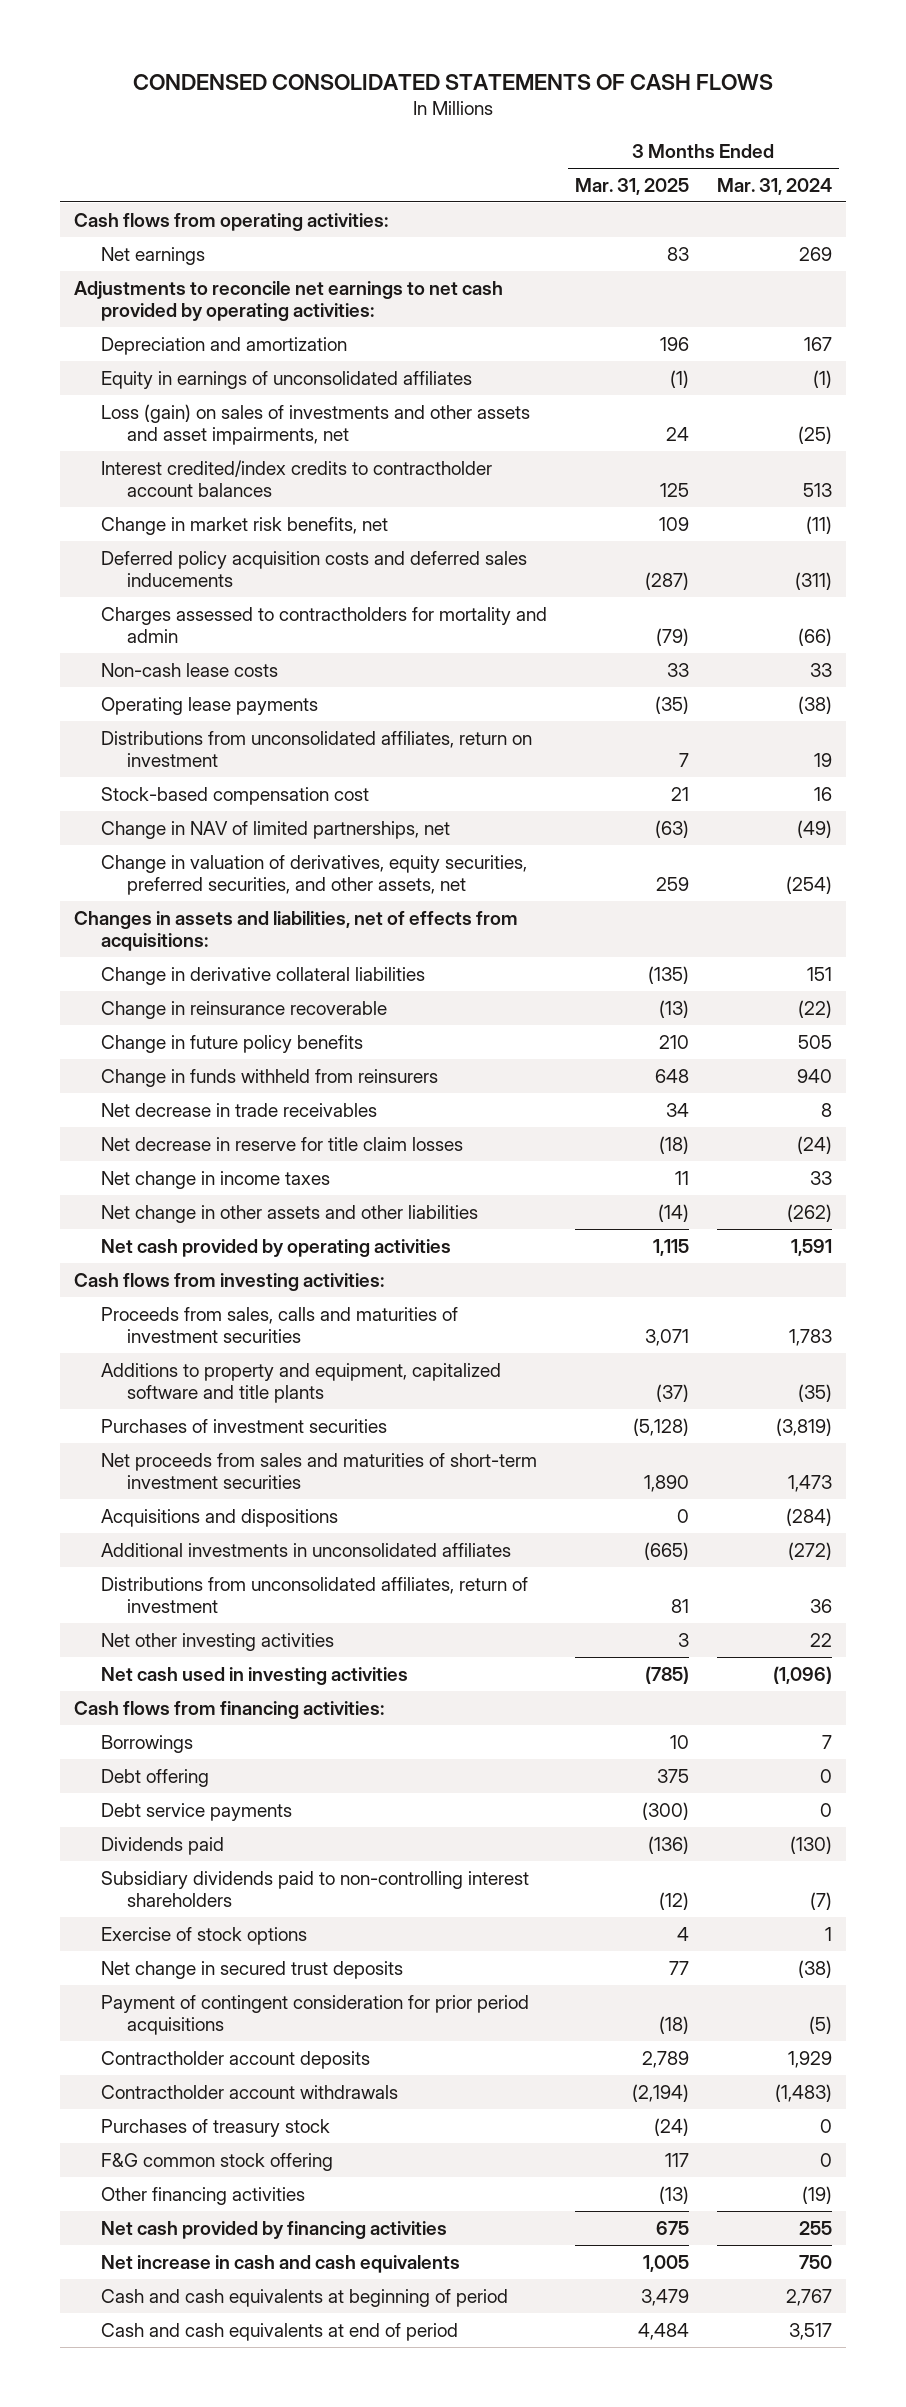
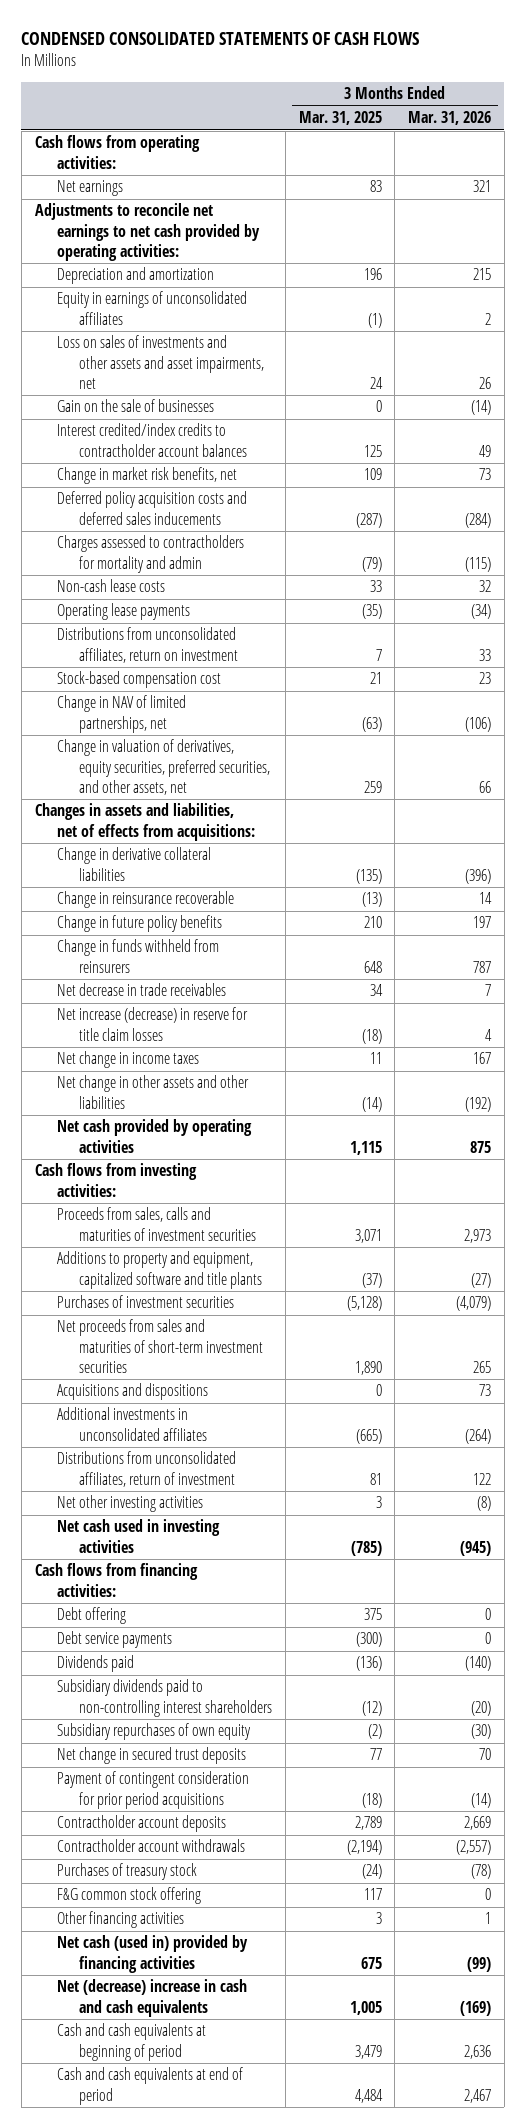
[716,177,832,195] Mar. 31, 2024 -> none
none -> [408,111,492,126] Mar. 31, 2026
[100,403,530,446] Loss (gain) on sales of investments and other assets and asset impairments, net -> [56,335,265,389] Loss on sales of investments and other assets and asset impairments, net
none -> [56,399,214,413] Gain on the sale of businesses
[100,1136,463,1151] Net decrease in reserve for title claim losses -> [56,1007,248,1041] Net increase (decrease) in reserve for title claim losses
[100,1734,193,1753] Borrowings -> none
[100,1926,307,1945] Exercise of stock options -> none
none -> [56,1723,251,1741] Subsidiary repurchases of own equity
[658,2185,689,2204] (13) -> [375,1912,382,1925] 3
[100,2220,447,2239] Net cash provided by financing activities -> [56,1935,248,1973] Net cash (used in) provided by financing activities
[100,2254,460,2273] Net increase in cash and cash equivalents -> [56,1979,247,2017] Net (decrease) increase in cash and cash equivalents

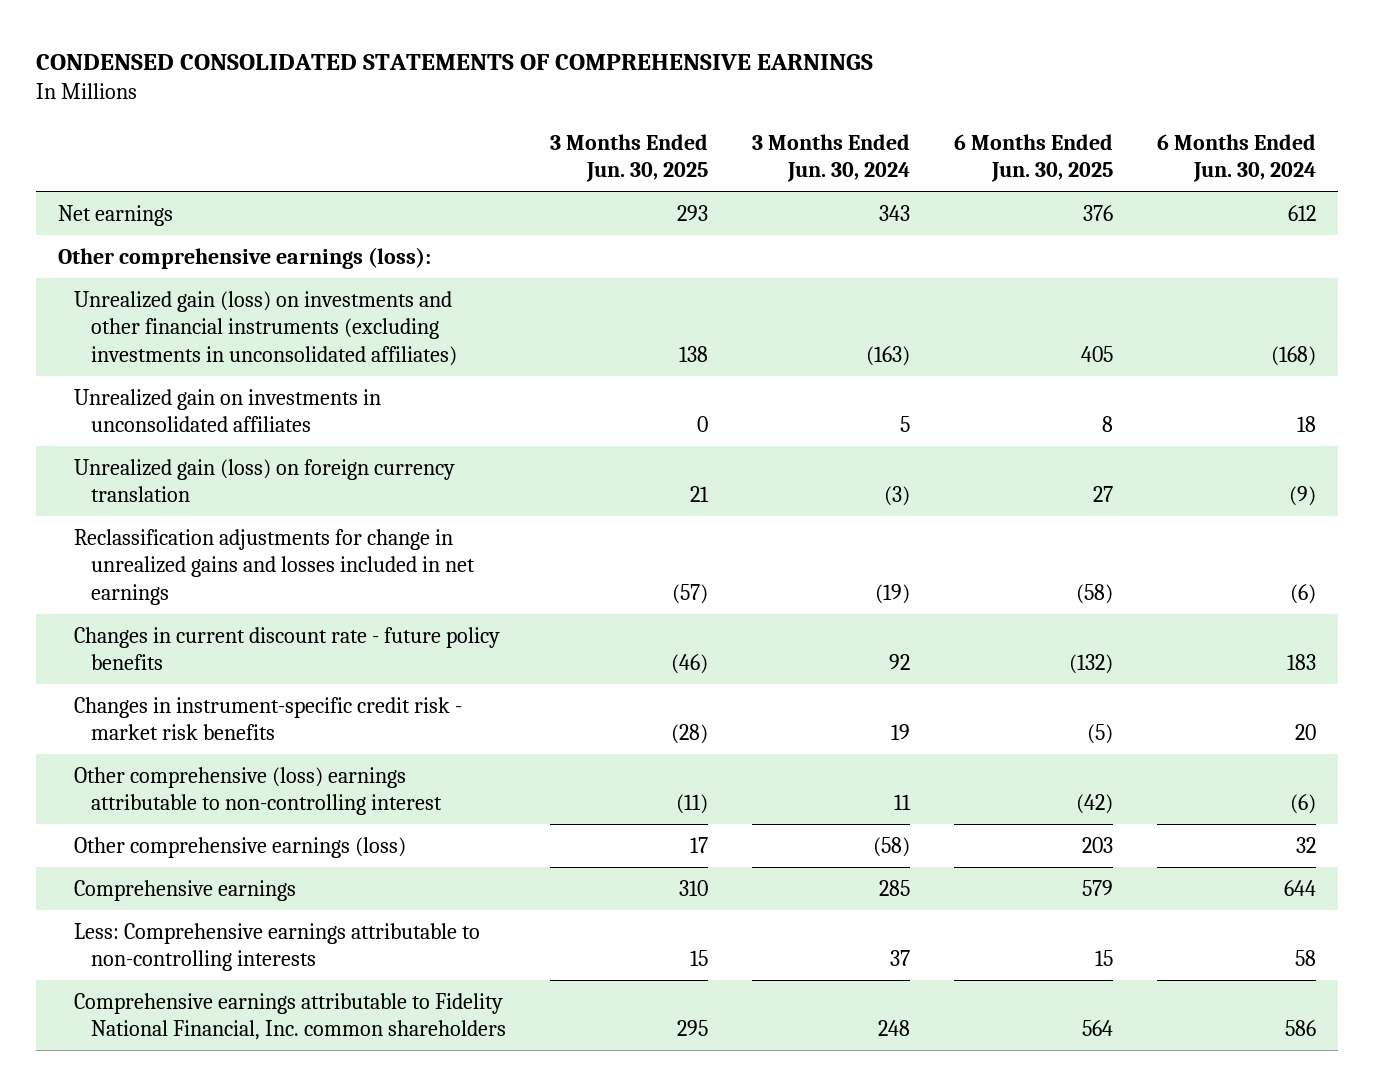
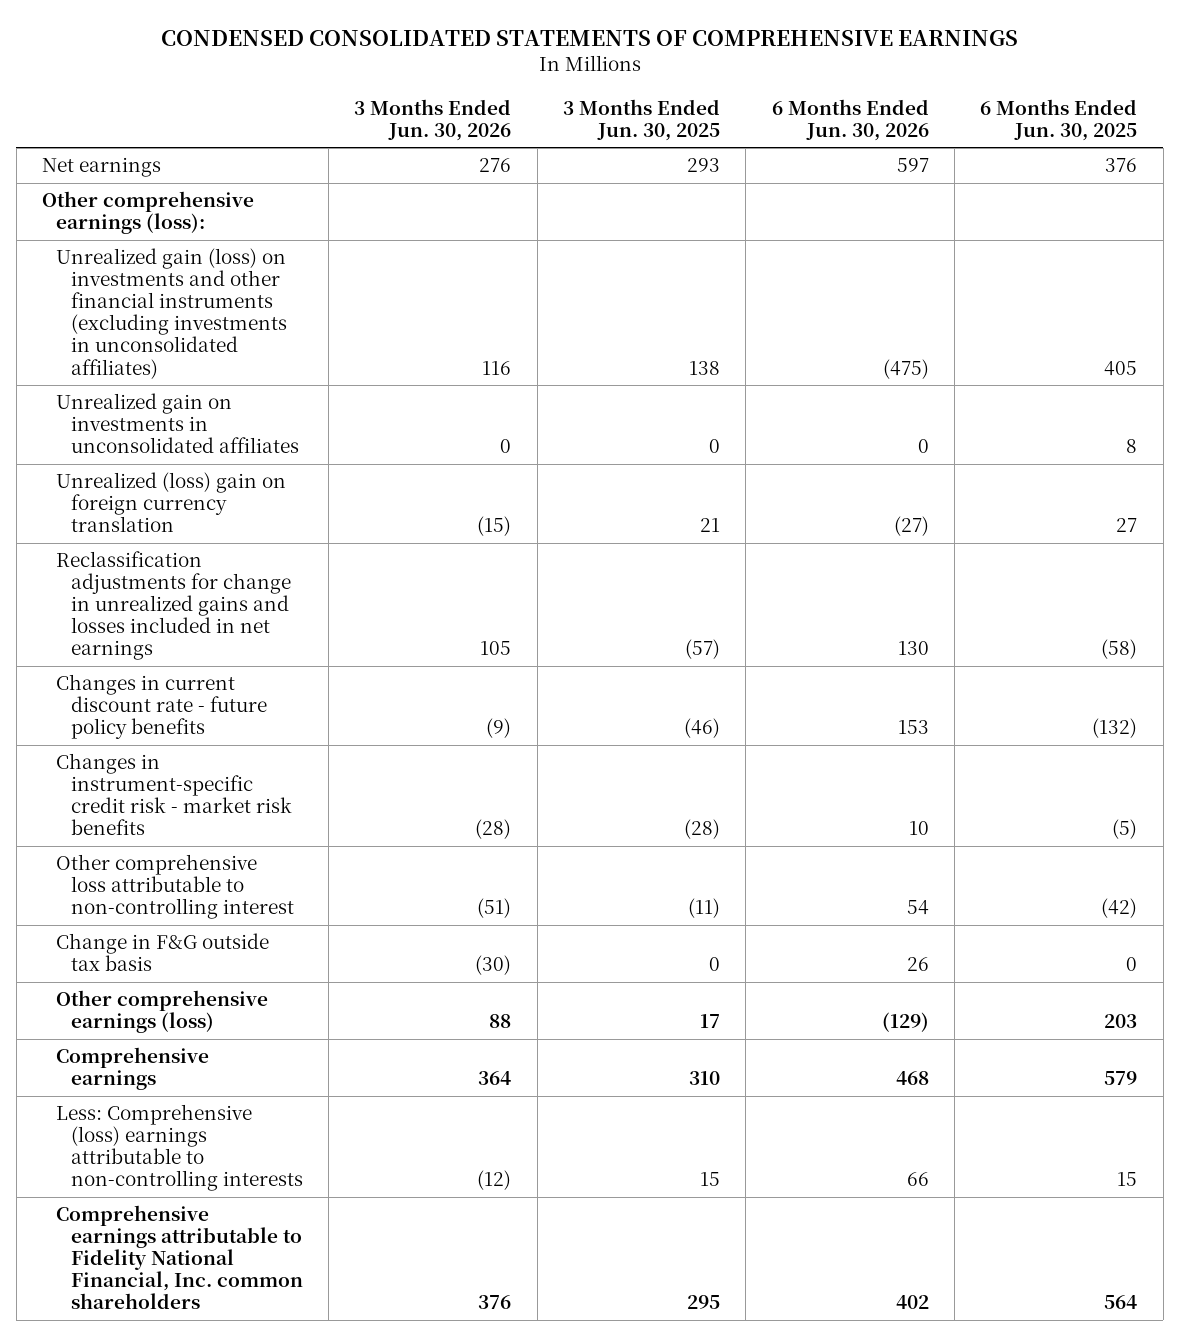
[751,133,910,183] 3 Months Ended Jun. 30, 2024 -> none
[1157,133,1317,183] 6 Months Ended Jun. 30, 2024 -> none
none -> [354,98,512,141] 3 Months Ended Jun. 30, 2026
none -> [771,98,929,141] 6 Months Ended Jun. 30, 2026
[74,458,456,503] Unrealized gain (loss) on foreign currency translation -> [56,472,287,533] Unrealized (loss) gain on foreign currency translation
[74,766,442,816] Other comprehensive (loss) earnings attributable to non-controlling interest -> [56,854,294,920] Other comprehensive loss attributable to non-controlling interest
none -> [56,933,270,972] Change in F&G outside tax basis
[74,922,481,972] Less: Comprehensive earnings attributable to non-controlling interests -> [56,1104,303,1192] Less: Comprehensive (loss) earnings attributable to non-controlling interests

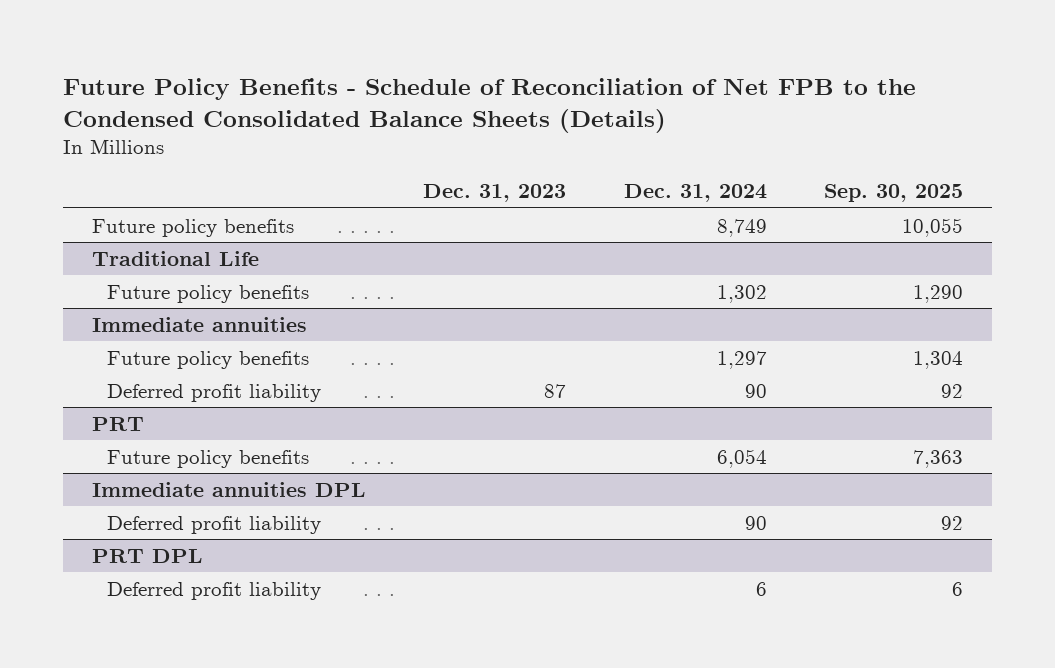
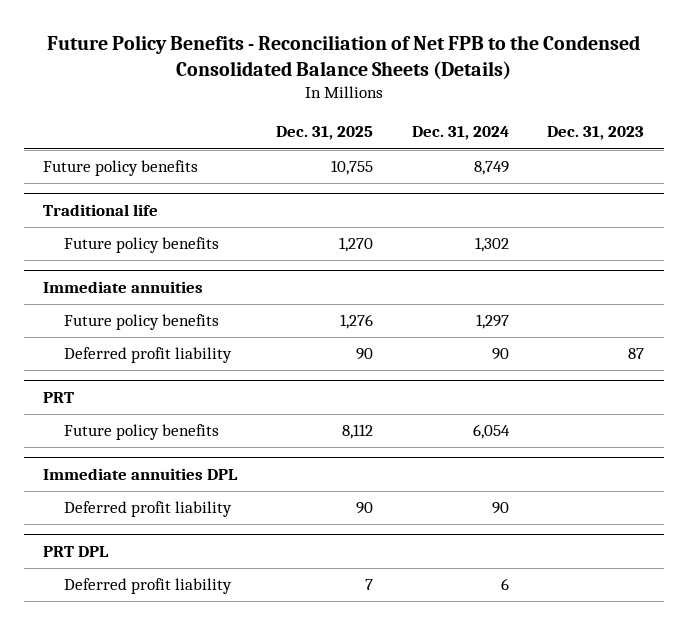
[63,77,917,133] Future Policy Benefits - Schedule of Reconciliation of Net FPB to the Condensed Consolidated Balance Sheets (Details) -> [46,34,640,80] Future Policy Benefits - Reconciliation of Net FPB to the Condensed Consolidated Balance Sheets (Details)
[824,184,964,203] Sep. 30, 2025 -> none
none -> [275,126,373,141] Dec. 31, 2025
[91,250,259,266] Traditional Life -> [43,203,159,216] Traditional life

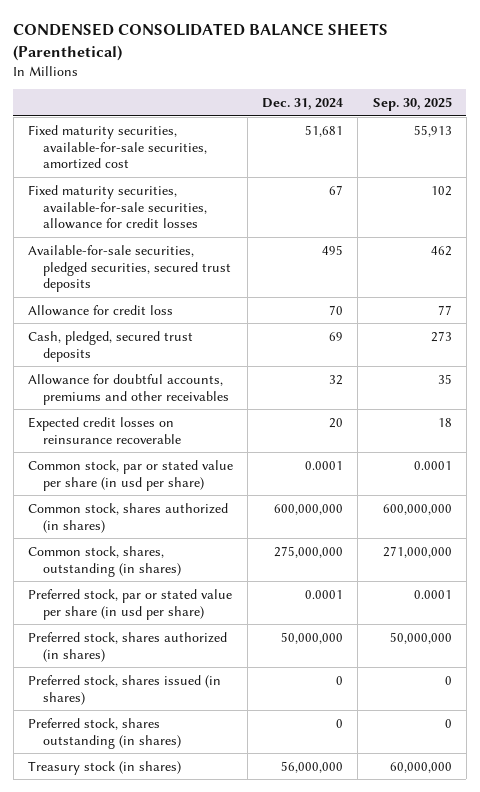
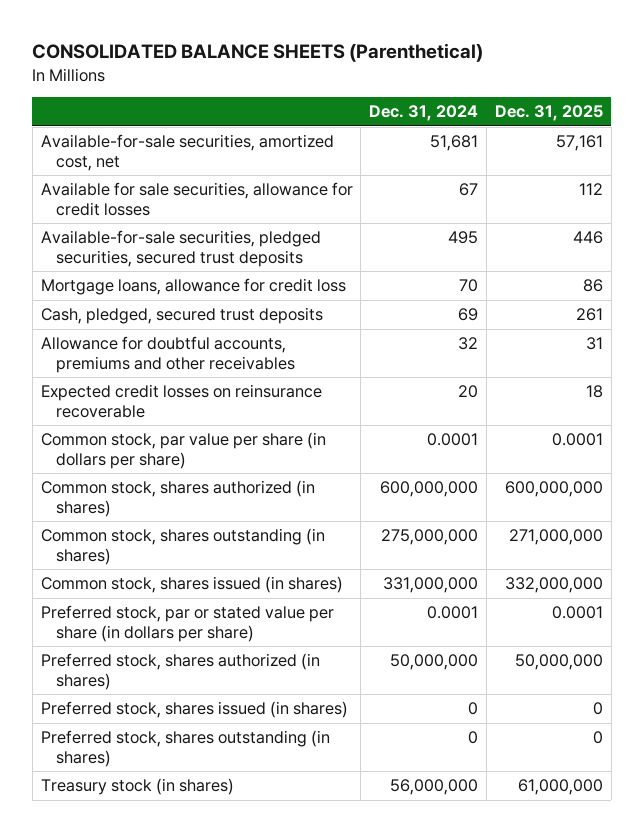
[13,22,389,61] CONDENSED CONSOLIDATED BALANCE SHEETS (Parenthetical) -> [32,43,484,63] CONSOLIDATED BALANCE SHEETS (Parenthetical)
[372,97,452,112] Sep. 30, 2025 -> none
none -> [495,105,604,122] Dec. 31, 2025
[27,124,207,170] Fixed maturity securities, available-for-sale securities, amortized cost -> [40,134,334,171] Available-for-sale securities, amortized cost, net
[27,184,207,230] Fixed maturity securities, available-for-sale securities, allowance for credit losses -> [40,182,353,216] Available for sale securities, allowance for credit losses
[27,304,173,316] Allowance for credit loss -> [40,278,346,296] Mortgage loans, allowance for credit loss
[27,459,233,491] Common stock, par or stated value per share (in usd per share) -> [40,432,326,469] Common stock, par value per share (in dollars per share)
[27,545,181,577] Common stock, shares, outstanding (in shares) -> [40,528,325,565] Common stock, shares outstanding (in shares)
none -> [40,576,343,594] Common stock, shares issued (in shares)
[27,588,232,620] Preferred stock, par or stated value per share (in usd per share) -> [40,605,334,642] Preferred stock, par or stated value per share (in dollars per share)

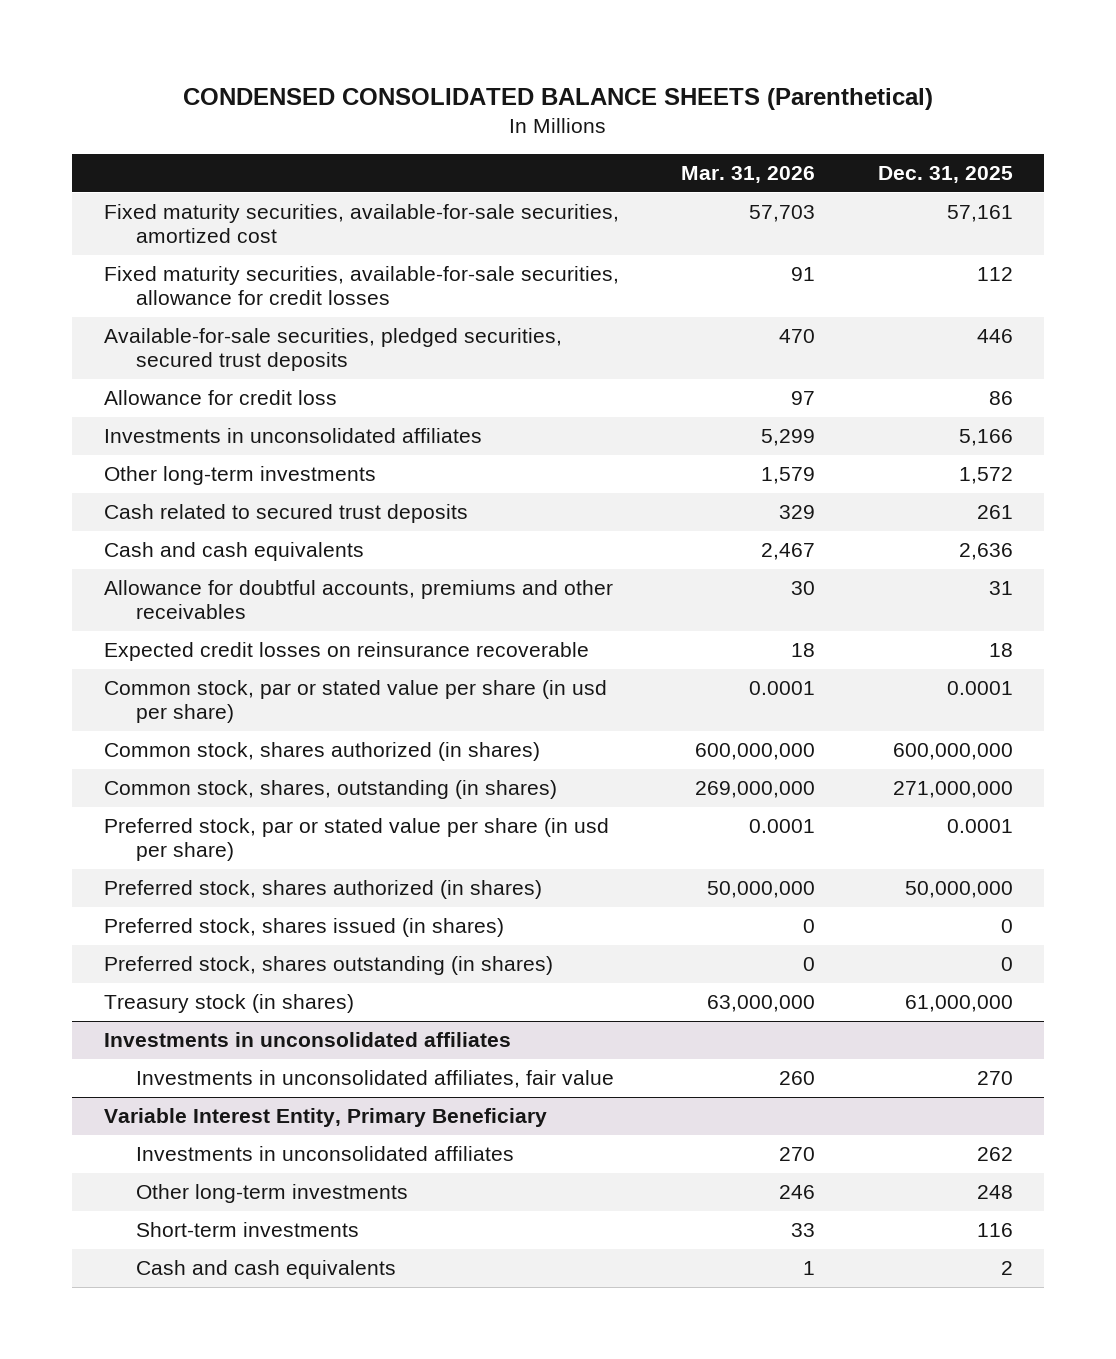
[32,43,484,63] CONSOLIDATED BALANCE SHEETS (Parenthetical) -> [183,87,934,110] CONDENSED CONSOLIDATED BALANCE SHEETS (Parenthetical)
[369,105,479,122] Dec. 31, 2024 -> none
none -> [681,166,816,184] Mar. 31, 2026
[40,134,334,171] Available-for-sale securities, amortized cost, net -> [103,204,619,244] Fixed maturity securities, available-for-sale securities, amortized cost
[40,182,353,216] Available for sale securities, allowance for credit losses -> [103,266,619,306] Fixed maturity securities, available-for-sale securities, allowance for credit losses
[40,278,346,296] Mortgage loans, allowance for credit loss -> [103,390,337,406] Allowance for credit loss
none -> [103,428,482,444] Investments in unconsolidated affiliates
none -> [103,466,376,486] Other long-term investments
[40,307,323,325] Cash, pledged, secured trust deposits -> [103,504,468,524] Cash related to secured trust deposits
none -> [103,542,364,562] Cash and cash equivalents
[40,432,326,469] Common stock, par value per share (in dollars per share) -> [103,680,607,724] Common stock, par or stated value per share (in usd per share)
[40,576,343,594] Common stock, shares issued (in shares) -> none
[40,528,325,565] Common stock, shares outstanding (in shares) -> [103,780,557,800] Common stock, shares, outstanding (in shares)
[40,605,334,642] Preferred stock, par or stated value per share (in dollars per share) -> [103,818,609,862] Preferred stock, par or stated value per share (in usd per share)
none -> [103,1032,511,1048] Investments in unconsolidated affiliates
none -> [135,1070,614,1089] Investments in unconsolidated affiliates, fair value
none -> [103,1108,547,1128] Variable Interest Entity, Primary Beneficiary
none -> [135,1146,514,1162] Investments in unconsolidated affiliates
none -> [135,1184,408,1204] Other long-term investments
none -> [135,1222,359,1238] Short-term investments
none -> [135,1260,396,1280] Cash and cash equivalents

